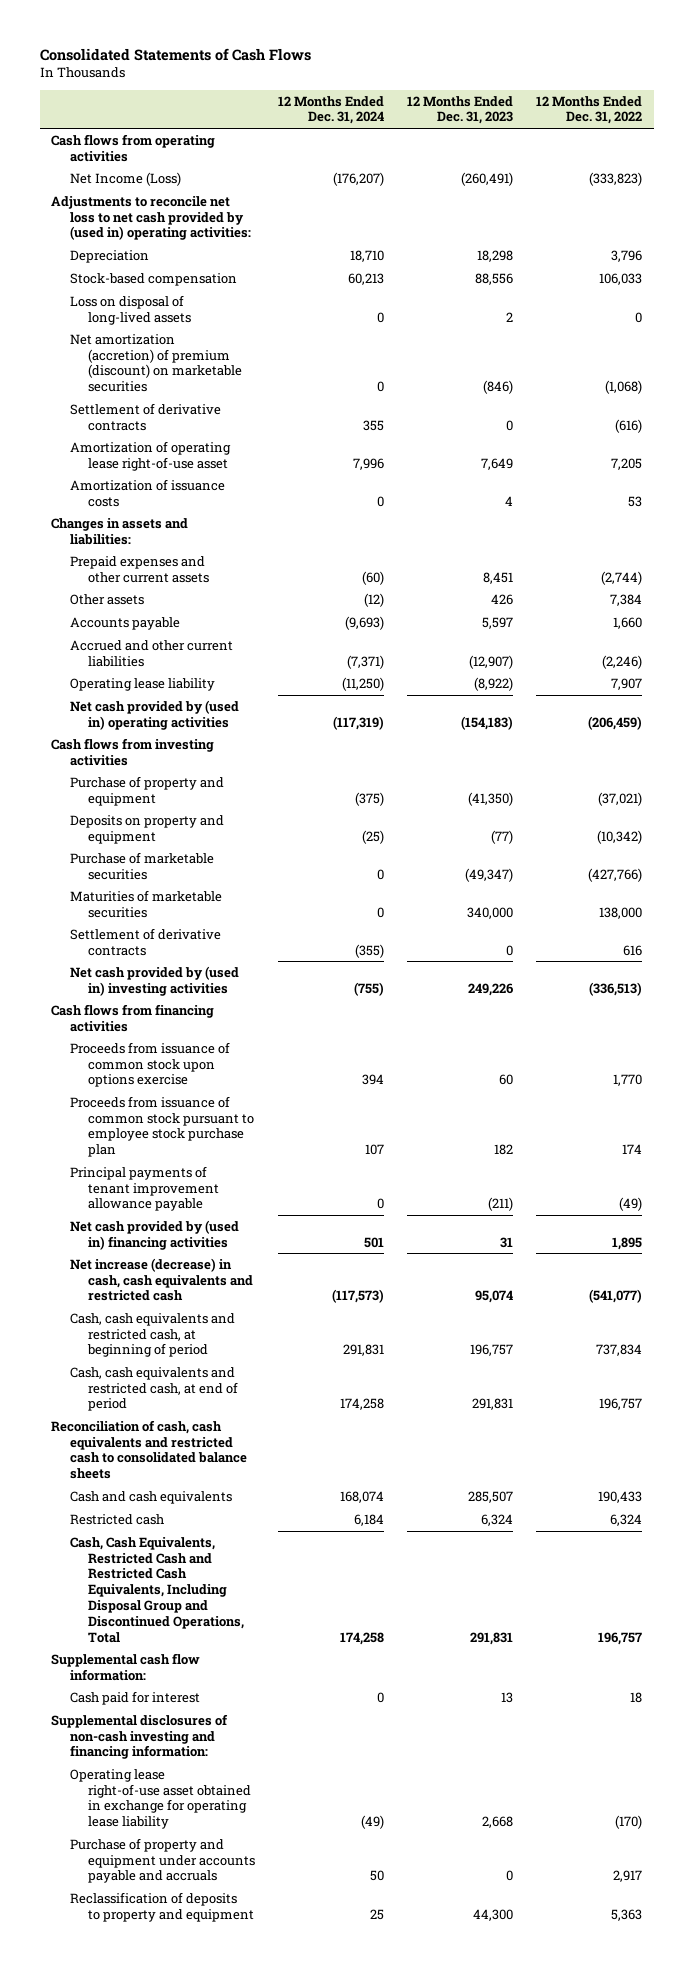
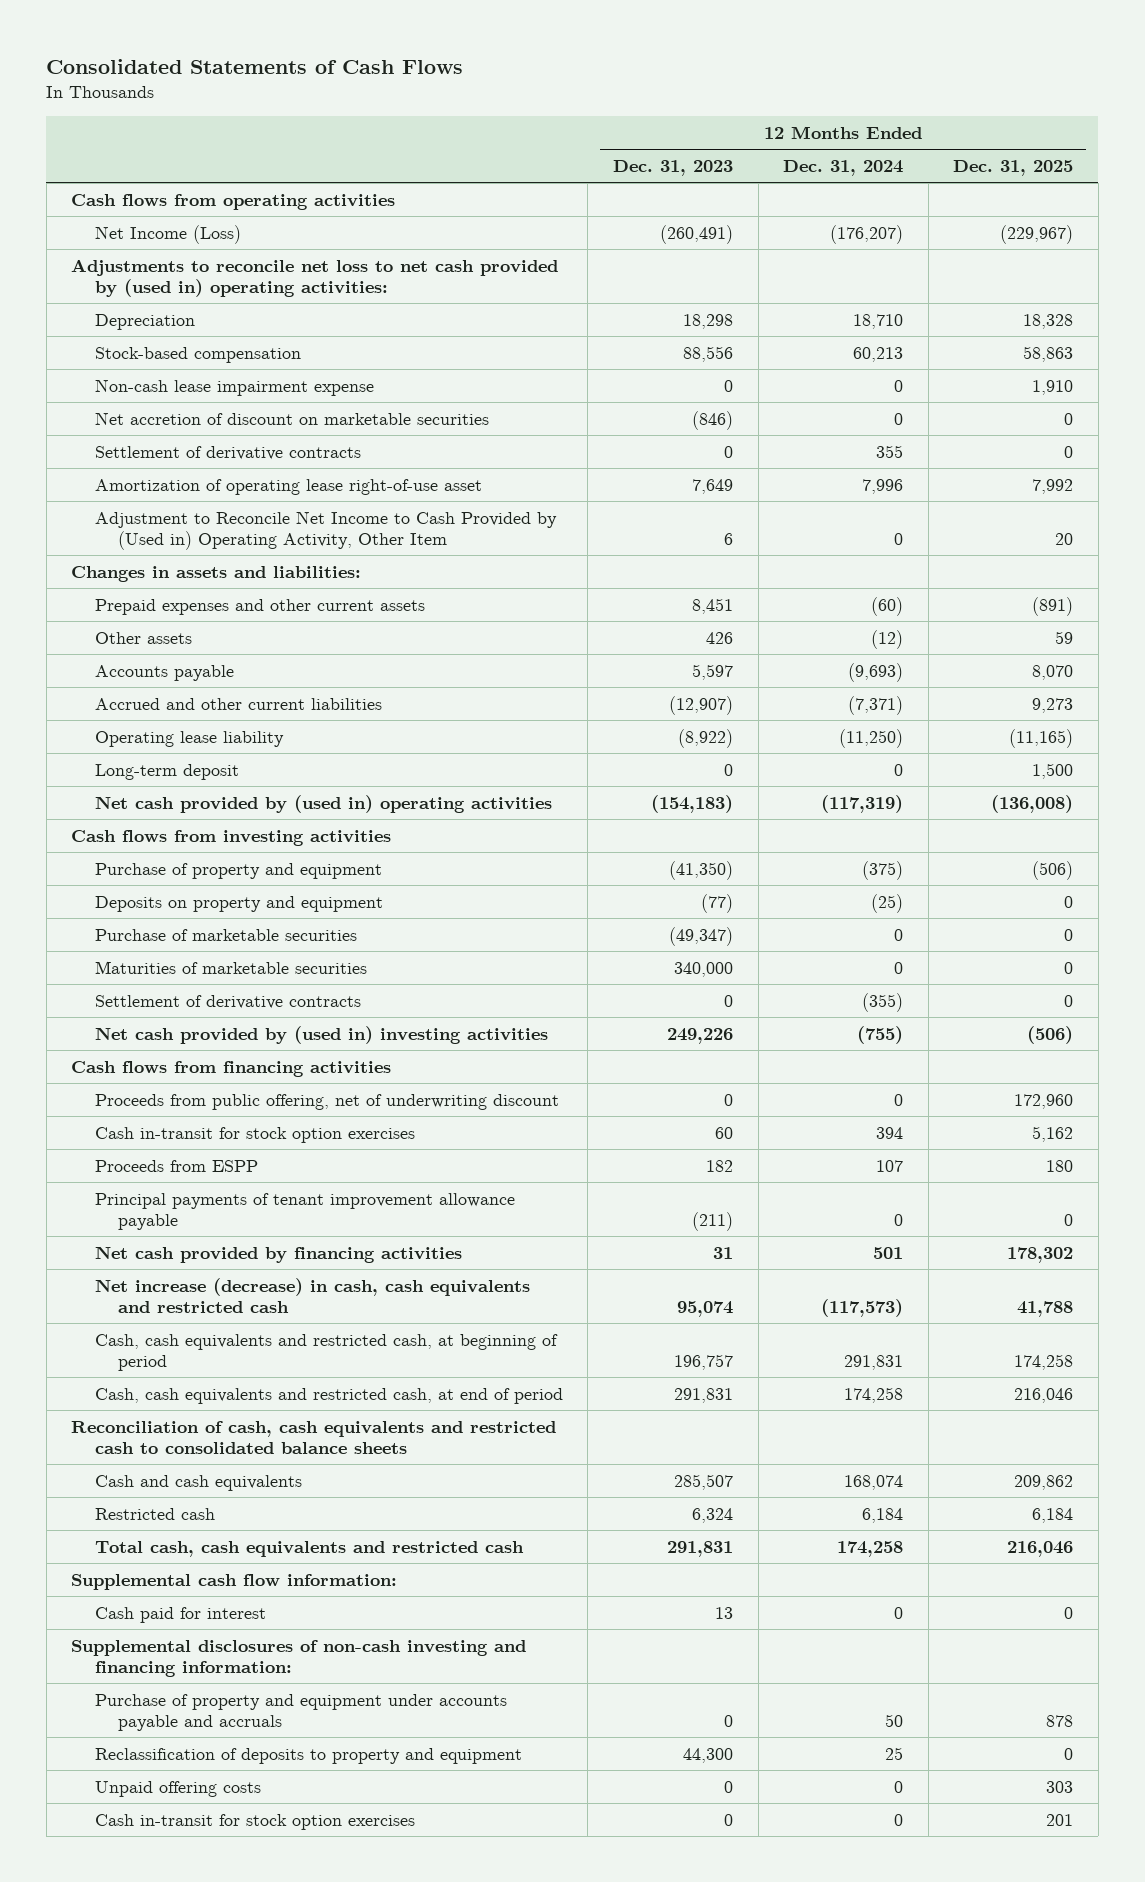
[536,95,643,125] 12 Months Ended Dec. 31, 2022 -> none
none -> [953,159,1074,176] Dec. 31, 2025
[69,294,192,325] Loss on disposal of long-lived assets -> none
none -> [94,378,374,396] Non-cash lease impairment expense
[69,333,243,393] Net amortization (accretion) of premium (discount) on marketable securities -> [94,411,489,425] Net accretion of discount on marketable securities
[69,478,225,507] Amortization of issuance costs -> none
none -> [94,510,557,550] Adjustment to Reconcile Net Income to Cash Provided by (Used in) Operating Activity, Other Item
none -> [94,763,239,780] Long-term deposit
none -> [94,1093,559,1110] Proceeds from public offering, net of underwriting discount
[69,1041,230,1088] Proceeds from issuance of common stock upon options exercise -> [94,1126,415,1143] Cash in-transit for stock option exercises
[69,1095,255,1158] Proceeds from issuance of common stock pursuant to employee stock purchase plan -> [94,1159,258,1172] Proceeds from ESPP
[69,1219,239,1250] Net cash provided by (used in) financing activities -> [94,1245,462,1263] Net cash provided by financing activities
[69,1536,245,1643] Cash, Cash Equivalents, Restricted Cash and Restricted Cash Equivalents, Including Disposal Group and Discontinued Operations, Total -> [94,1540,524,1557] Total cash, cash equivalents and restricted cash
[69,1768,252,1830] Operating lease right-of-use asset obtained in exchange for operating lease liability -> none
none -> [94,1780,261,1797] Unpaid offering costs
none -> [94,1813,415,1830] Cash in-transit for stock option exercises

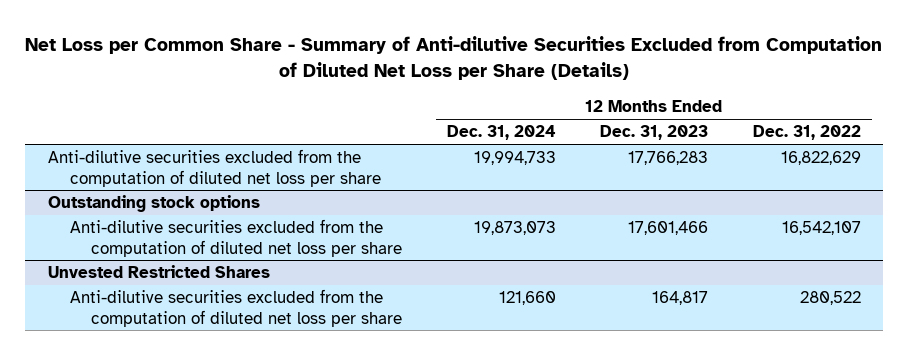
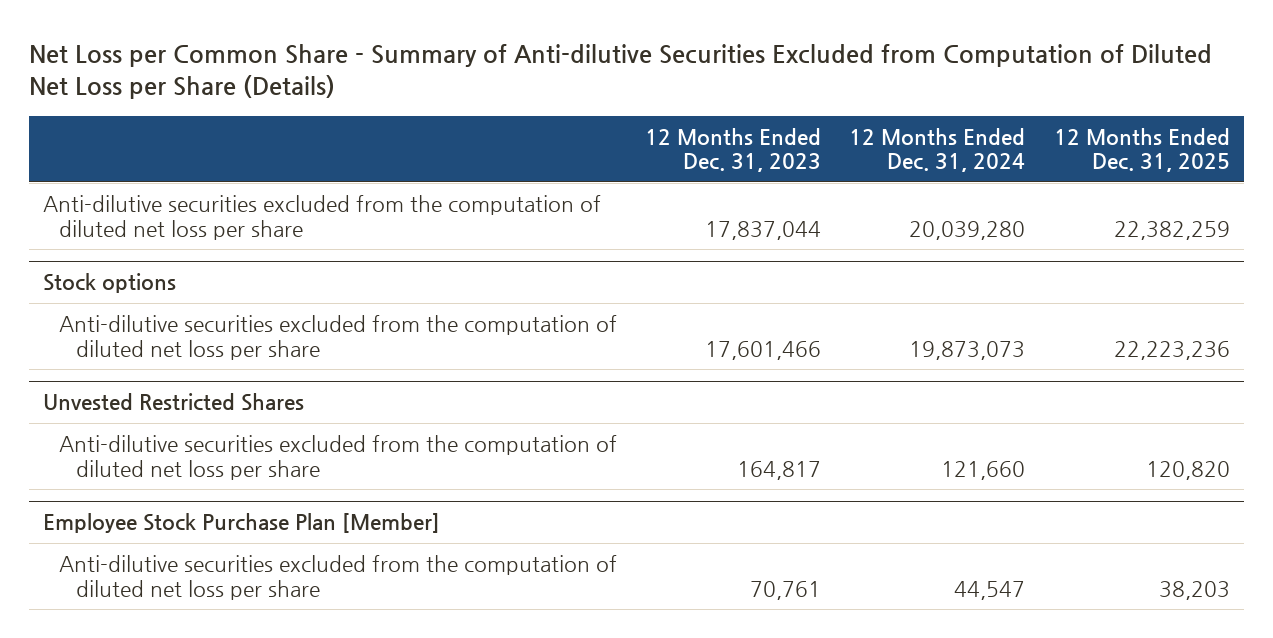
[752,125,861,141] Dec. 31, 2022 -> none
none -> [1053,127,1230,173] 12 Months Ended Dec. 31, 2025
[473,151,556,166] 19,994,733 -> [909,220,1026,240] 20,039,280
[628,151,709,166] 17,766,283 -> [705,220,822,240] 17,837,044
[47,195,260,213] Outstanding stock options -> [43,273,177,294] Stock options
none -> [43,513,441,534] Employee Stock Purchase Plan [Member]
none -> [59,555,618,600] Anti-dilutive securities excluded from the computation of diluted net loss per share

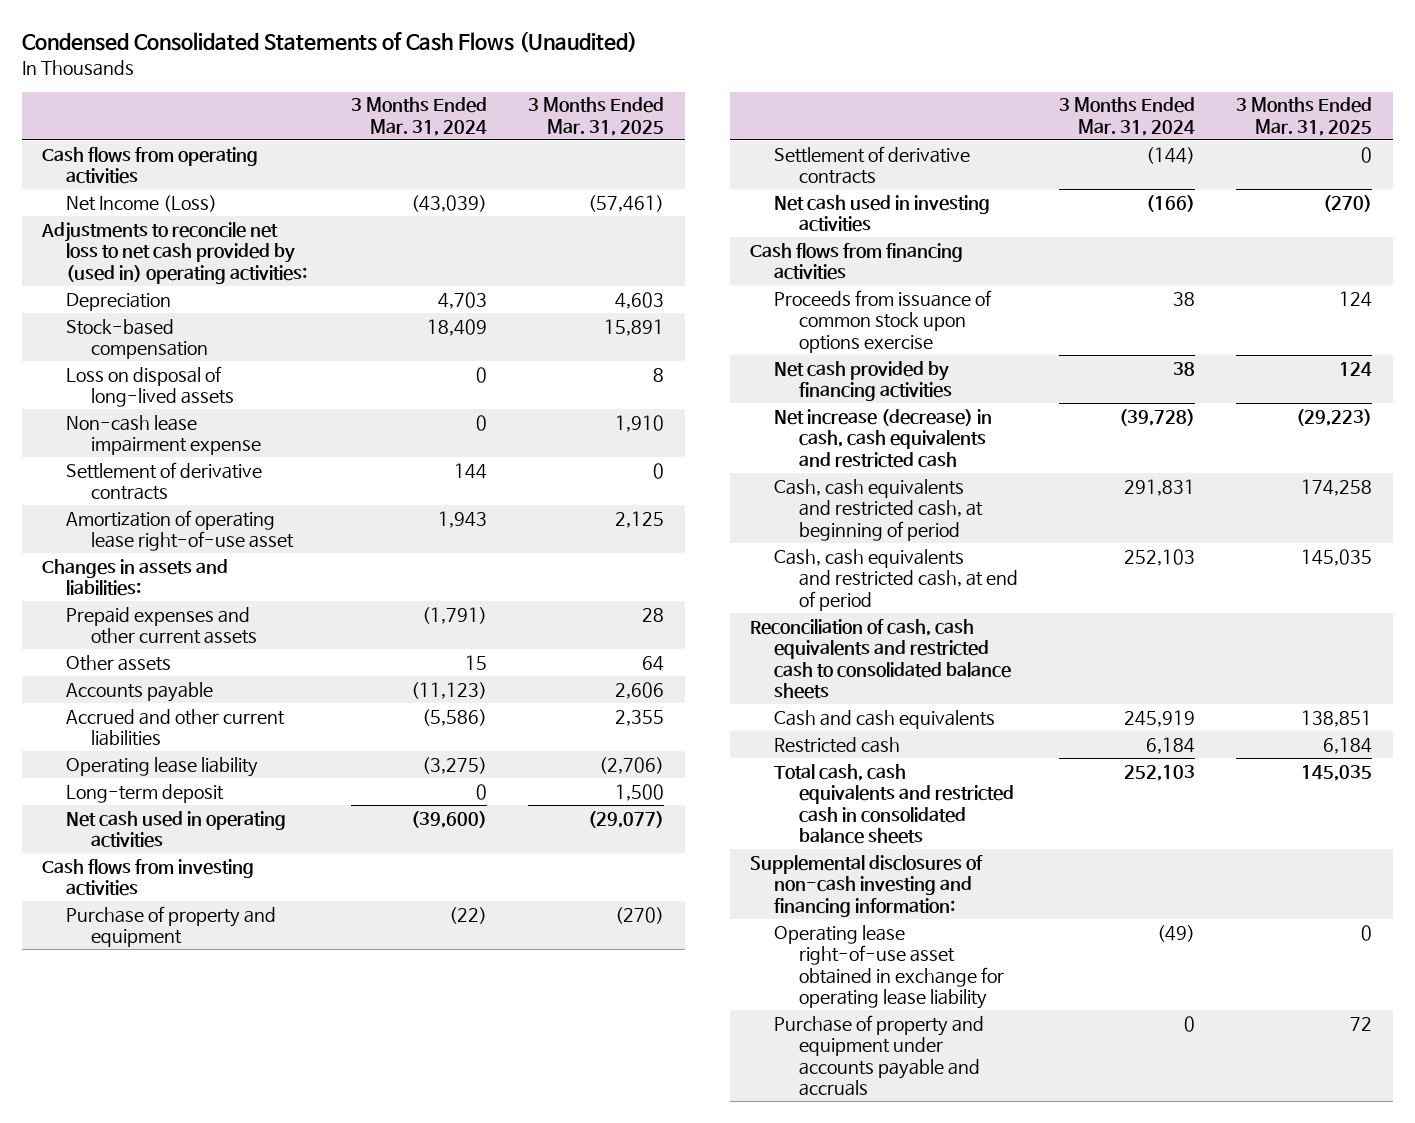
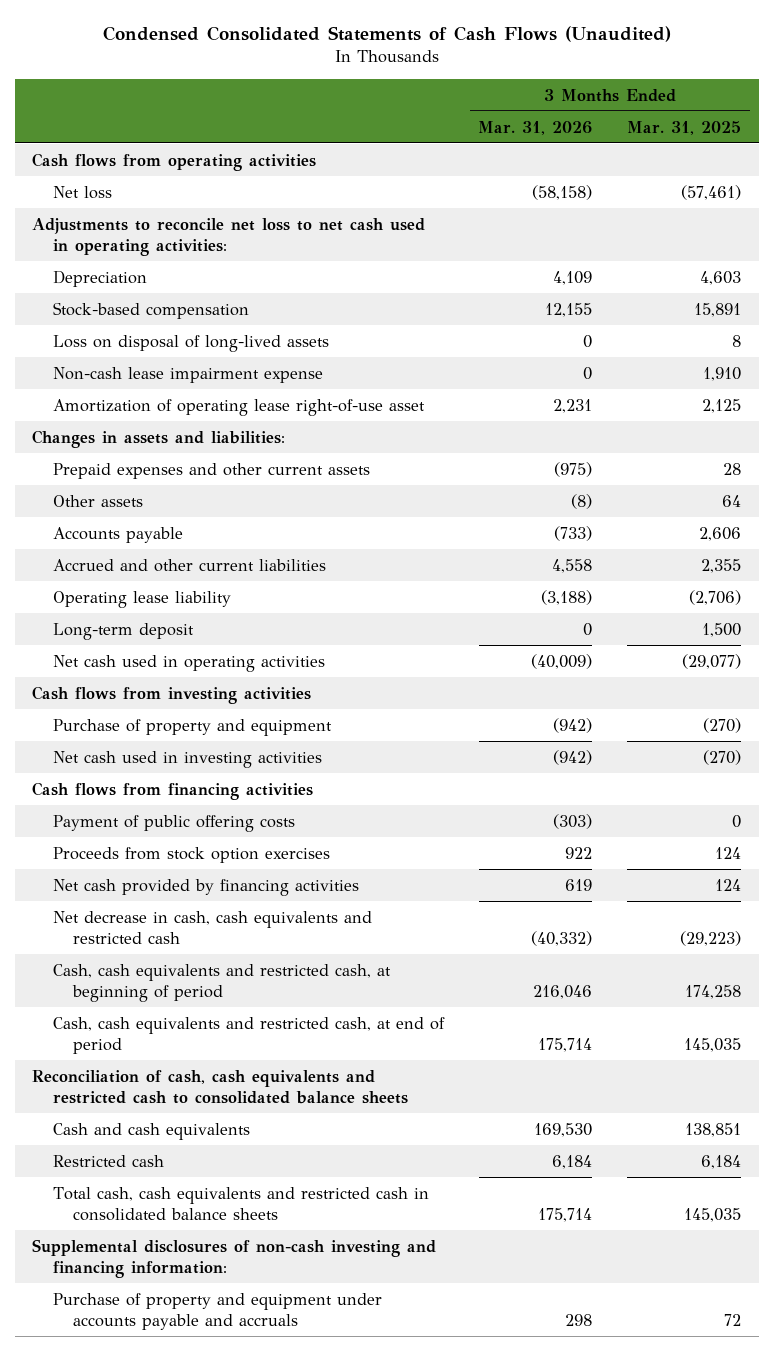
[350,97,487,136] 3 Months Ended Mar. 31, 2024 -> none
none -> [478,120,593,135] Mar. 31, 2026
[66,194,218,212] Net Income (Loss) -> [52,185,112,199] Net loss
[41,221,308,284] Adjustments to reconcile net loss to net cash provided by (used in) operating activities: -> [32,217,426,256] Adjustments to reconcile net loss to net cash used in operating activities:
[66,461,263,501] Settlement of derivative contracts -> none
[774,145,971,185] Settlement of derivative contracts -> none
none -> [52,814,295,832] Payment of public offering costs
[774,289,993,353] Proceeds from issuance of common stock upon options exercise -> [52,846,330,863] Proceeds from stock option exercises
[774,408,993,468] Net increase (decrease) in cash, cash equivalents and restricted cash -> [52,910,372,944] Net decrease in cash, cash equivalents and restricted cash
[774,924,1004,1010] Operating lease right-of-use asset obtained in exchange for operating lease liability -> none

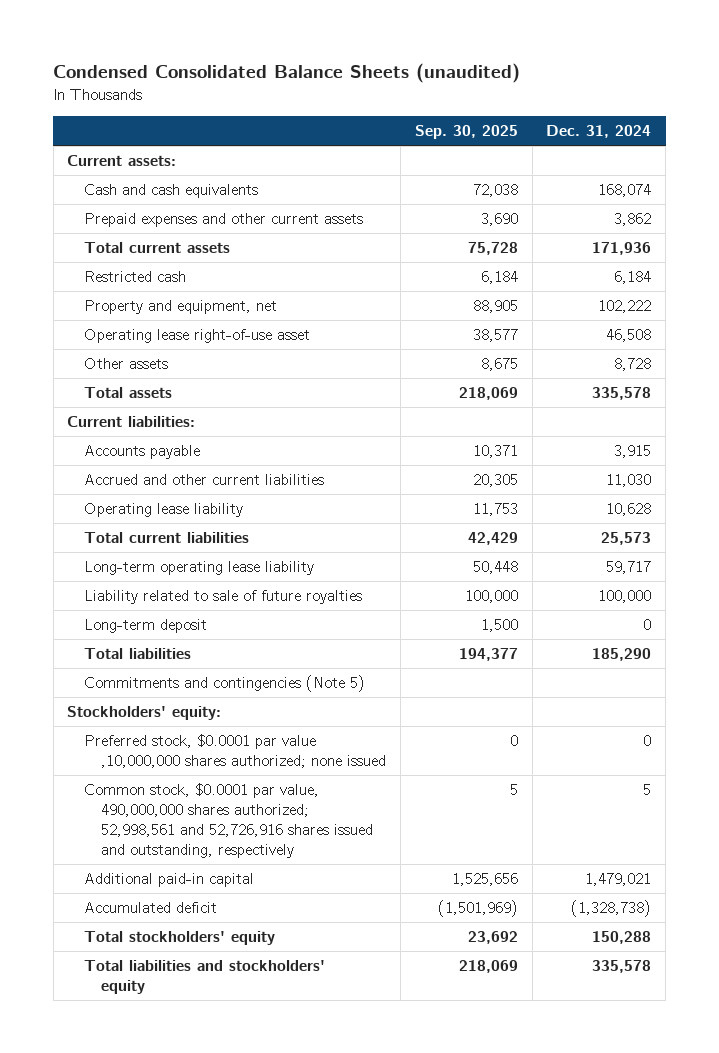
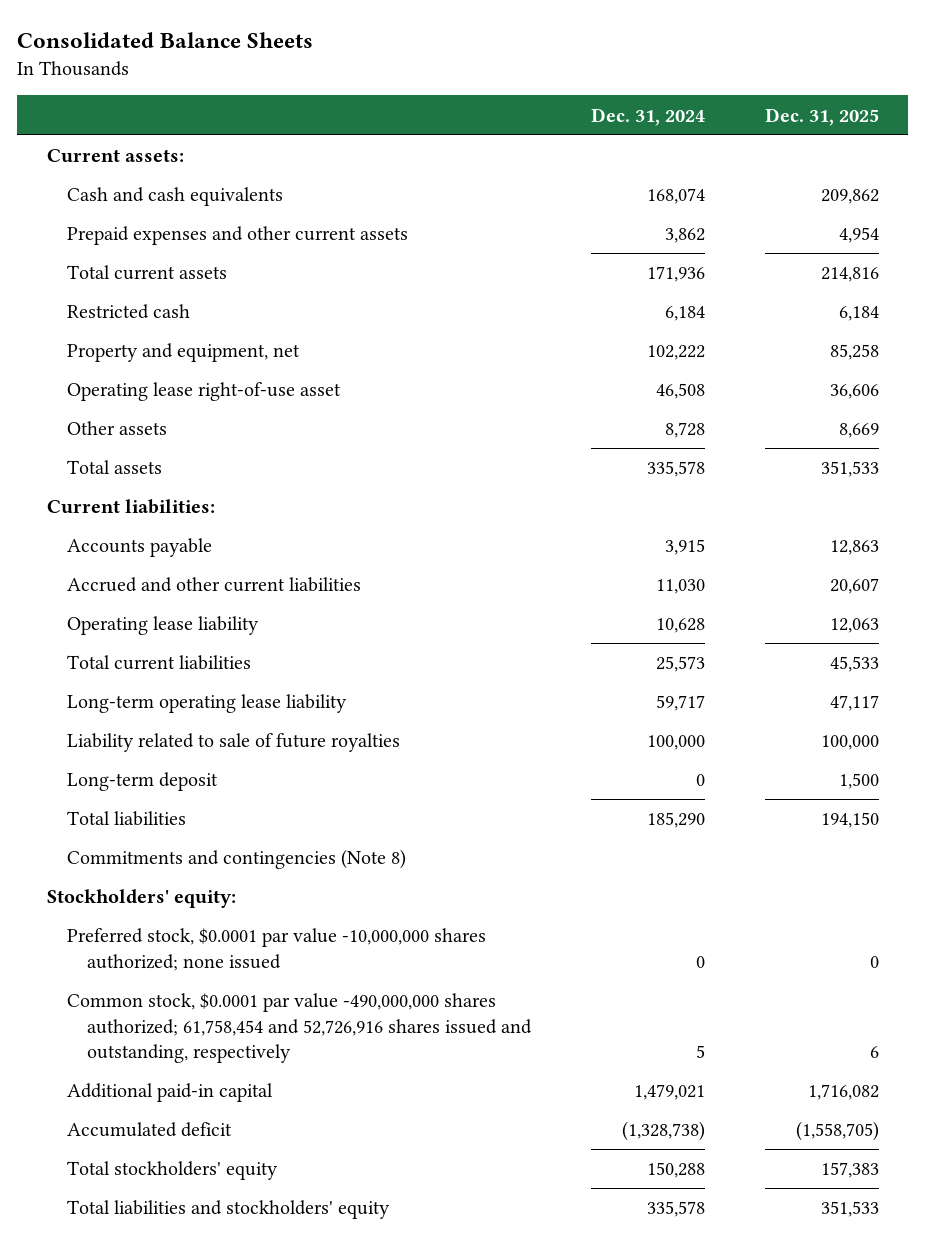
[53,63,521,84] Condensed Consolidated Balance Sheets (unaudited) -> [16,31,313,48] Consolidated Balance Sheets
[414,125,518,140] Sep. 30, 2025 -> none
none -> [764,107,879,126] Dec. 31, 2025
[84,675,366,693] Commitments and contingencies (Note 5) -> [66,849,406,870] Commitments and contingencies (Note 8)
[84,734,387,769] Preferred stock, $0.0001 par value ,10,000,000 shares authorized; none issued -> [66,928,486,971] Preferred stock, $0.0001 par value -10,000,000 shares authorized; none issued
[84,783,374,859] Common stock, $0.0001 par value, 490,000,000 shares authorized; 52,998,561 and 52,726,916 shares issued and outstanding, respectively -> [66,993,533,1064] Common stock, $0.0001 par value -490,000,000 shares authorized; 61,758,454 and 52,726,916 shares issued and outstanding, respectively

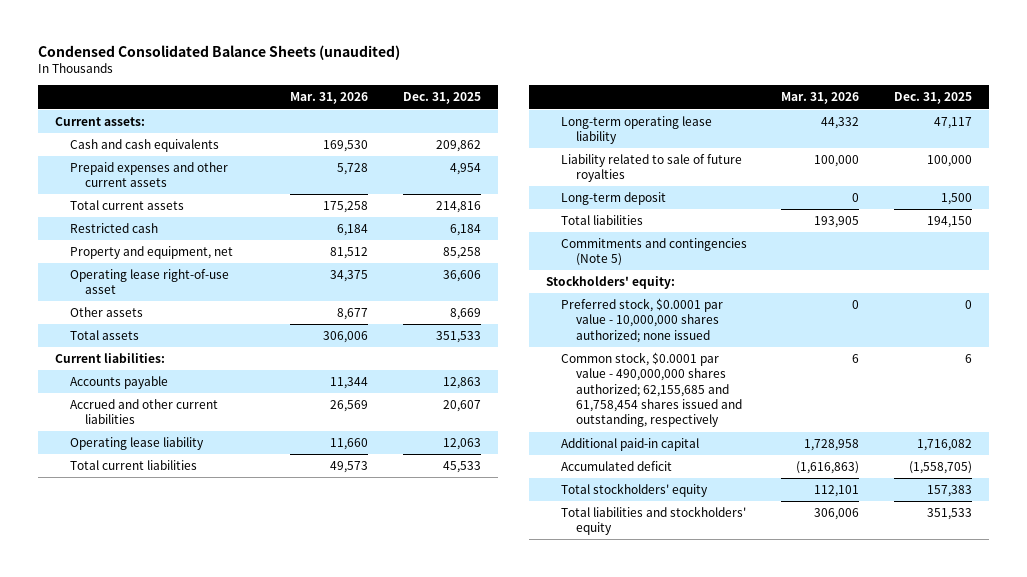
[16,31,313,48] Consolidated Balance Sheets -> [37,44,400,60] Condensed Consolidated Balance Sheets (unaudited)
[591,107,706,126] Dec. 31, 2024 -> none
none -> [290,92,369,105] Mar. 31, 2026
[66,849,406,870] Commitments and contingencies (Note 8) -> [560,238,747,267] Commitments and contingencies (Note 5)
[66,928,486,971] Preferred stock, $0.0001 par value -10,000,000 shares authorized; none issued -> [560,298,723,343] Preferred stock, $0.0001 par value - 10,000,000 shares authorized; none issued
[66,993,533,1064] Common stock, $0.0001 par value -490,000,000 shares authorized; 61,758,454 and 52,726,916 shares issued and outstanding, respectively -> [560,352,742,428] Common stock, $0.0001 par value - 490,000,000 shares authorized; 62,155,685 and 61,758,454 shares issued and outstanding, respectively

